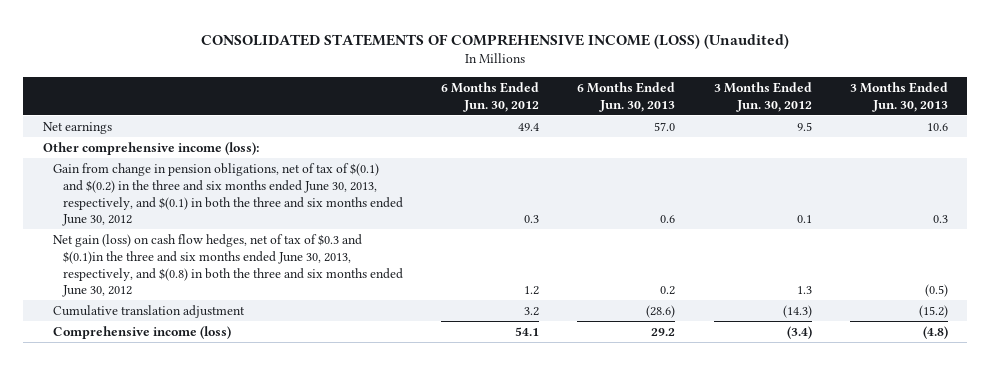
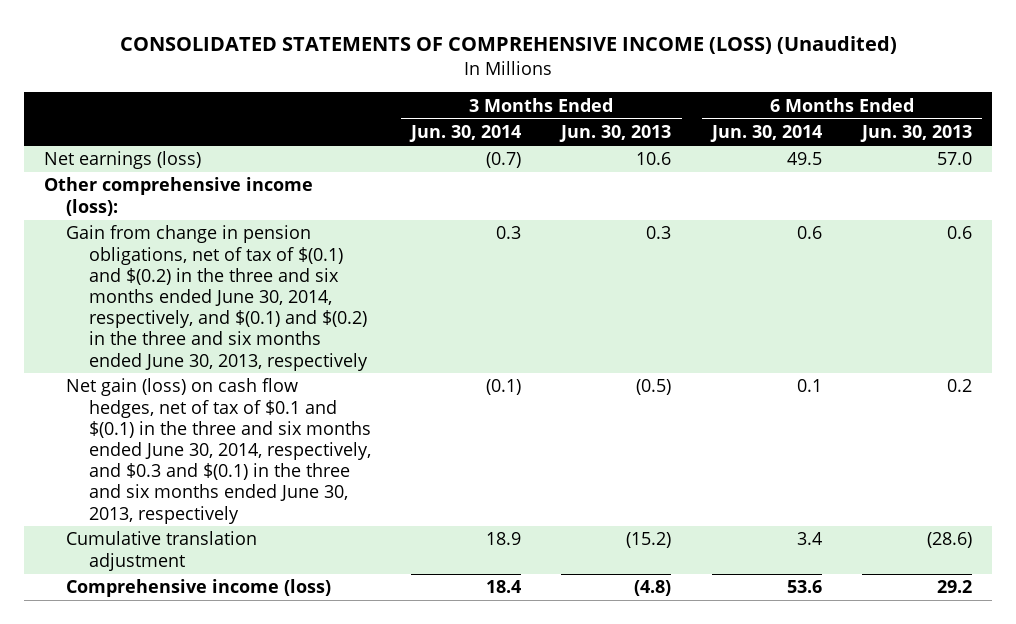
[440,81,539,112] 6 Months Ended Jun. 30, 2012 -> none
[713,81,812,112] 3 Months Ended Jun. 30, 2012 -> none
none -> [409,125,522,143] Jun. 30, 2014
none -> [709,125,822,143] Jun. 30, 2014
[42,121,112,134] Net earnings -> [44,151,202,170] Net earnings (loss)
[52,162,403,227] Gain from change in pension obligations, net of tax of $(0.1) and $(0.2) in the three and six months ended June 30, 2013, respectively, and $(0.1) in both the three and six months ended June 30, 2012 -> [66,225,368,371] Gain from change in pension obligations, net of tax of $(0.1) and $(0.2) in the three and six months ended June 30, 2014, respectively, and $(0.1) and $(0.2) in the three and six months ended June 30, 2013, respectively
[52,233,403,298] Net gain (loss) on cash flow hedges, net of tax of $0.3 and $(0.1)in the three and six months ended June 30, 2013, respectively, and $(0.8) in both the three and six months ended June 30, 2012 -> [66,378,371,524] Net gain (loss) on cash flow hedges, net of tax of $0.1 and $(0.1) in the three and six months ended June 30, 2014, respectively, and $0.3 and $(0.1) in the three and six months ended June 30, 2013, respectively

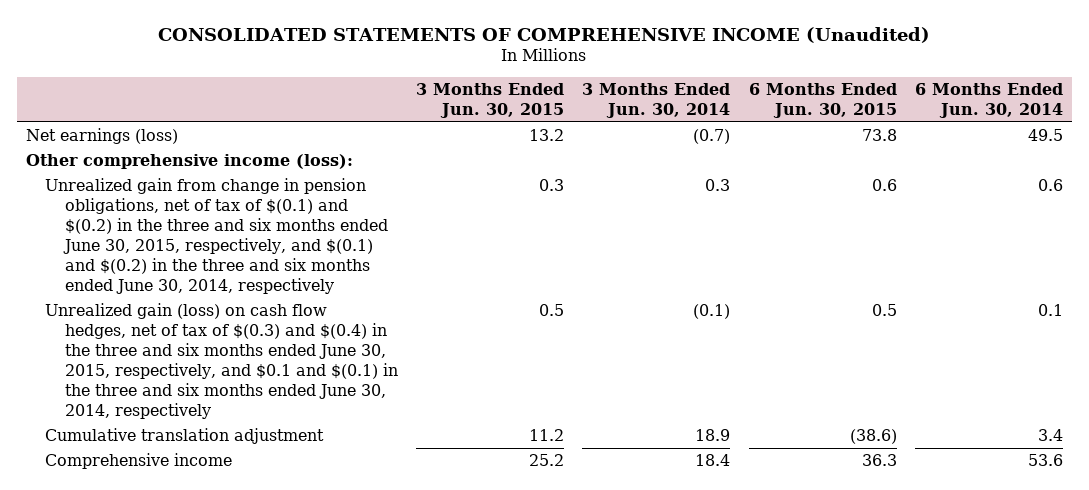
[120,36,898,55] CONSOLIDATED STATEMENTS OF COMPREHENSIVE INCOME (LOSS) (Unaudited) -> [158,26,931,43] CONSOLIDATED STATEMENTS OF COMPREHENSIVE INCOME (Unaudited)
[559,125,672,143] Jun. 30, 2013 -> none
[860,125,973,143] Jun. 30, 2013 -> none
none -> [416,83,565,119] 3 Months Ended Jun. 30, 2015
none -> [748,83,897,119] 6 Months Ended Jun. 30, 2015
[66,225,368,371] Gain from change in pension obligations, net of tax of $(0.1) and $(0.2) in the three and six months ended June 30, 2014, respectively, and $(0.1) and $(0.2) in the three and six months ended June 30, 2013, respectively -> [45,178,388,294] Unrealized gain from change in pension obligations, net of tax of $(0.1) and $(0.2) in the three and six months ended June 30, 2015, respectively, and $(0.1) and $(0.2) in the three and six months ended June 30, 2014, respectively
[66,378,371,524] Net gain (loss) on cash flow hedges, net of tax of $0.1 and $(0.1) in the three and six months ended June 30, 2014, respectively, and $0.3 and $(0.1) in the three and six months ended June 30, 2013, respectively -> [45,303,398,419] Unrealized gain (loss) on cash flow hedges, net of tax of $(0.3) and $(0.4) in the three and six months ended June 30, 2015, respectively, and $0.1 and $(0.1) in the three and six months ended June 30, 2014, respectively
[66,579,332,598] Comprehensive income (loss) -> [45,453,233,470] Comprehensive income

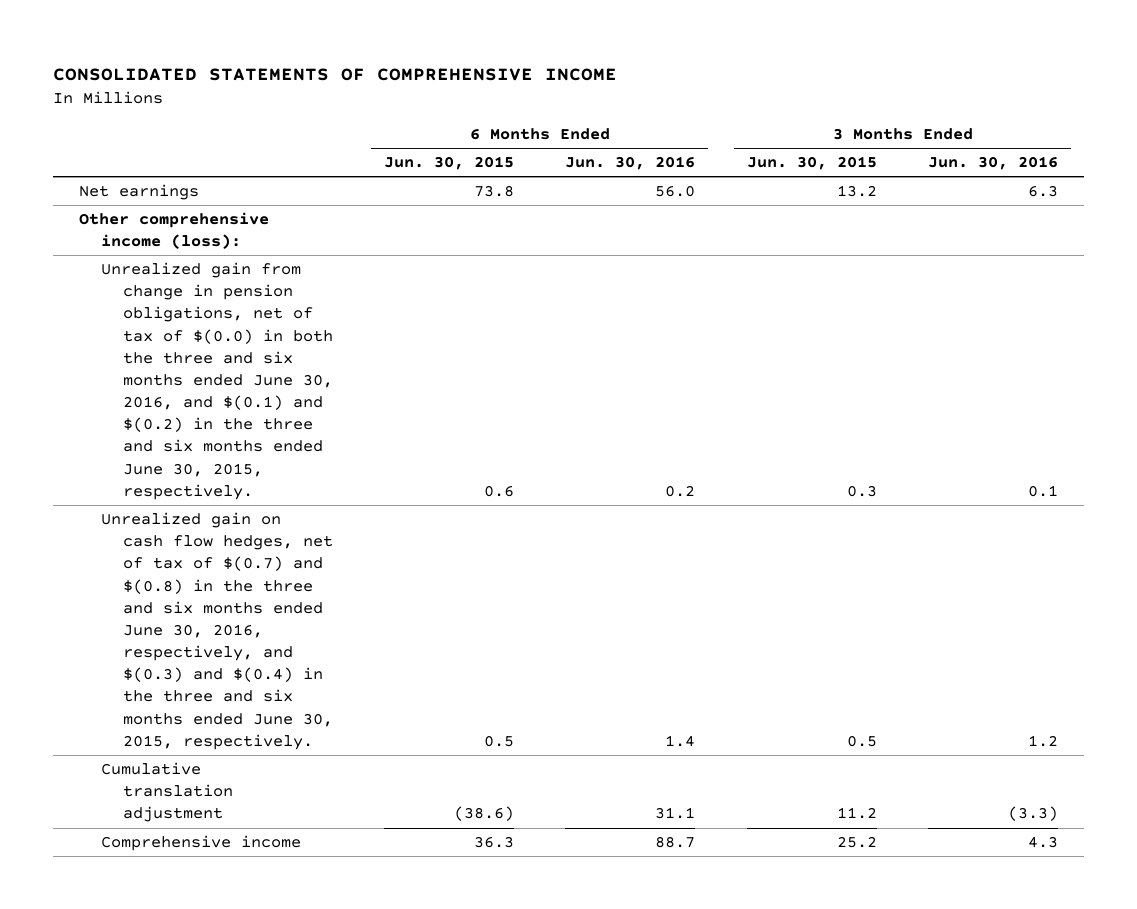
[158,26,931,43] CONSOLIDATED STATEMENTS OF COMPREHENSIVE INCOME (Unaudited) -> [52,67,617,81] CONSOLIDATED STATEMENTS OF COMPREHENSIVE INCOME
[582,83,731,119] 3 Months Ended Jun. 30, 2014 -> none
[915,83,1064,119] 6 Months Ended Jun. 30, 2014 -> none
none -> [565,156,696,171] Jun. 30, 2016
none -> [928,156,1059,171] Jun. 30, 2016
[25,128,178,145] Net earnings (loss) -> [78,184,199,201] Net earnings
[45,178,388,294] Unrealized gain from change in pension obligations, net of tax of $(0.1) and $(0.2) in the three and six months ended June 30, 2015, respectively, and $(0.1) and $(0.2) in the three and six months ended June 30, 2014, respectively -> [100,262,333,500] Unrealized gain from change in pension obligations, net of tax of $(0.0) in both the three and six months ended June 30, 2016, and $(0.1) and $(0.2) in the three and six months ended June 30, 2015, respectively.
[45,303,398,419] Unrealized gain (loss) on cash flow hedges, net of tax of $(0.3) and $(0.4) in the three and six months ended June 30, 2015, respectively, and $0.1 and $(0.1) in the three and six months ended June 30, 2014, respectively -> [100,512,333,750] Unrealized gain on cash flow hedges, net of tax of $(0.7) and $(0.8) in the three and six months ended June 30, 2016, respectively, and $(0.3) and $(0.4) in the three and six months ended June 30, 2015, respectively.

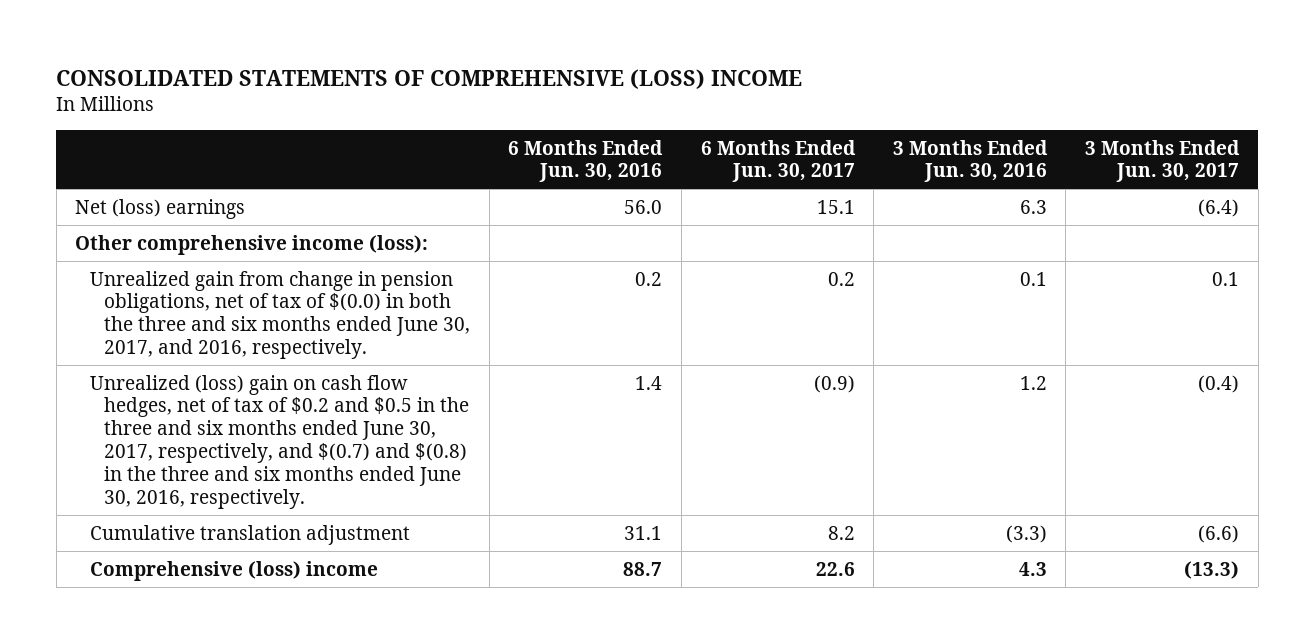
[52,67,617,81] CONSOLIDATED STATEMENTS OF COMPREHENSIVE INCOME -> [56,68,803,89] CONSOLIDATED STATEMENTS OF COMPREHENSIVE (LOSS) INCOME
[383,156,514,171] Jun. 30, 2015 -> none
[746,156,877,171] Jun. 30, 2015 -> none
none -> [700,139,856,183] 6 Months Ended Jun. 30, 2017
none -> [1085,139,1241,183] 3 Months Ended Jun. 30, 2017
[78,184,199,201] Net earnings -> [75,198,246,219] Net (loss) earnings
[100,262,333,500] Unrealized gain from change in pension obligations, net of tax of $(0.0) in both the three and six months ended June 30, 2016, and $(0.1) and $(0.2) in the three and six months ended June 30, 2015, respectively. -> [89,270,471,360] Unrealized gain from change in pension obligations, net of tax of $(0.0) in both the three and six months ended June 30, 2017, and 2016, respectively.
[100,512,333,750] Unrealized gain on cash flow hedges, net of tax of $(0.7) and $(0.8) in the three and six months ended June 30, 2016, respectively, and $(0.3) and $(0.4) in the three and six months ended June 30, 2015, respectively. -> [89,374,470,509] Unrealized (loss) gain on cash flow hedges, net of tax of $0.2 and $0.5 in the three and six months ended June 30, 2017, respectively, and $(0.7) and $(0.8) in the three and six months ended June 30, 2016, respectively.
[100,835,301,852] Comprehensive income -> [89,560,378,581] Comprehensive (loss) income

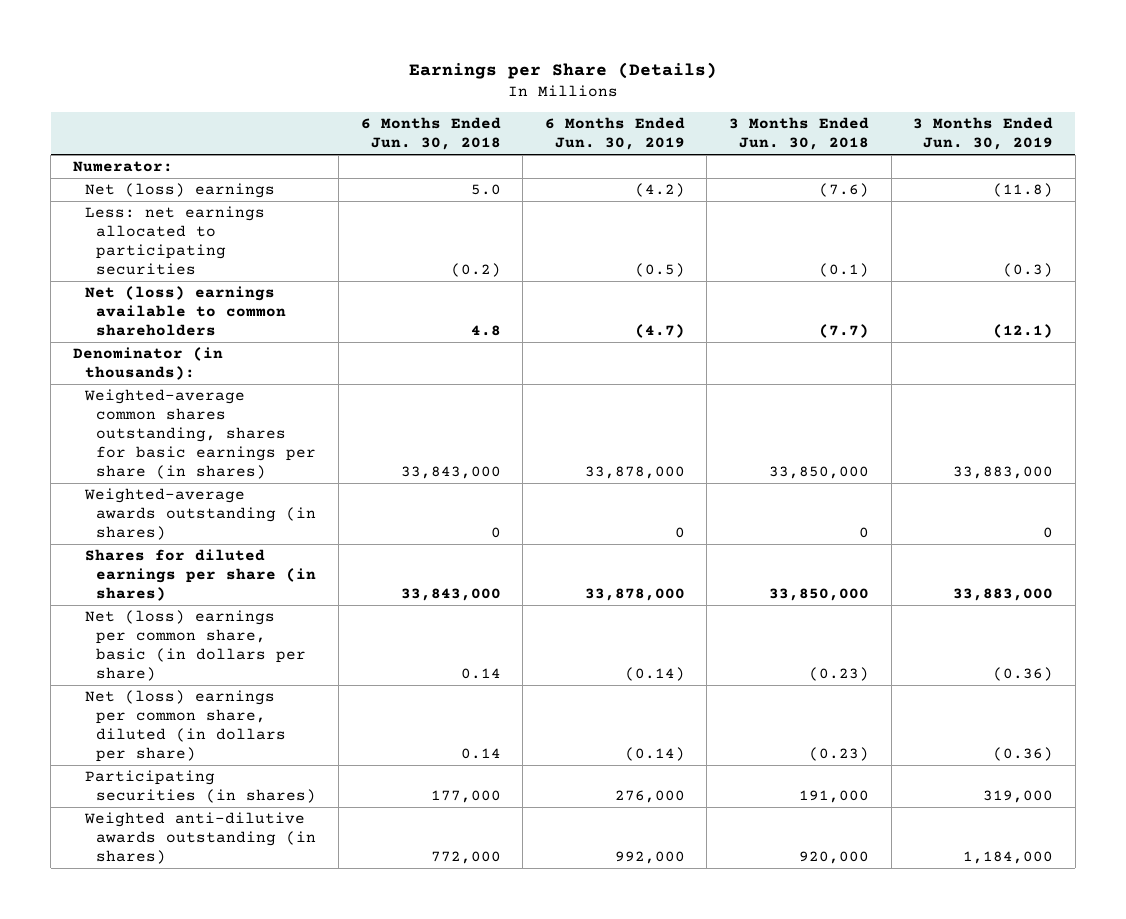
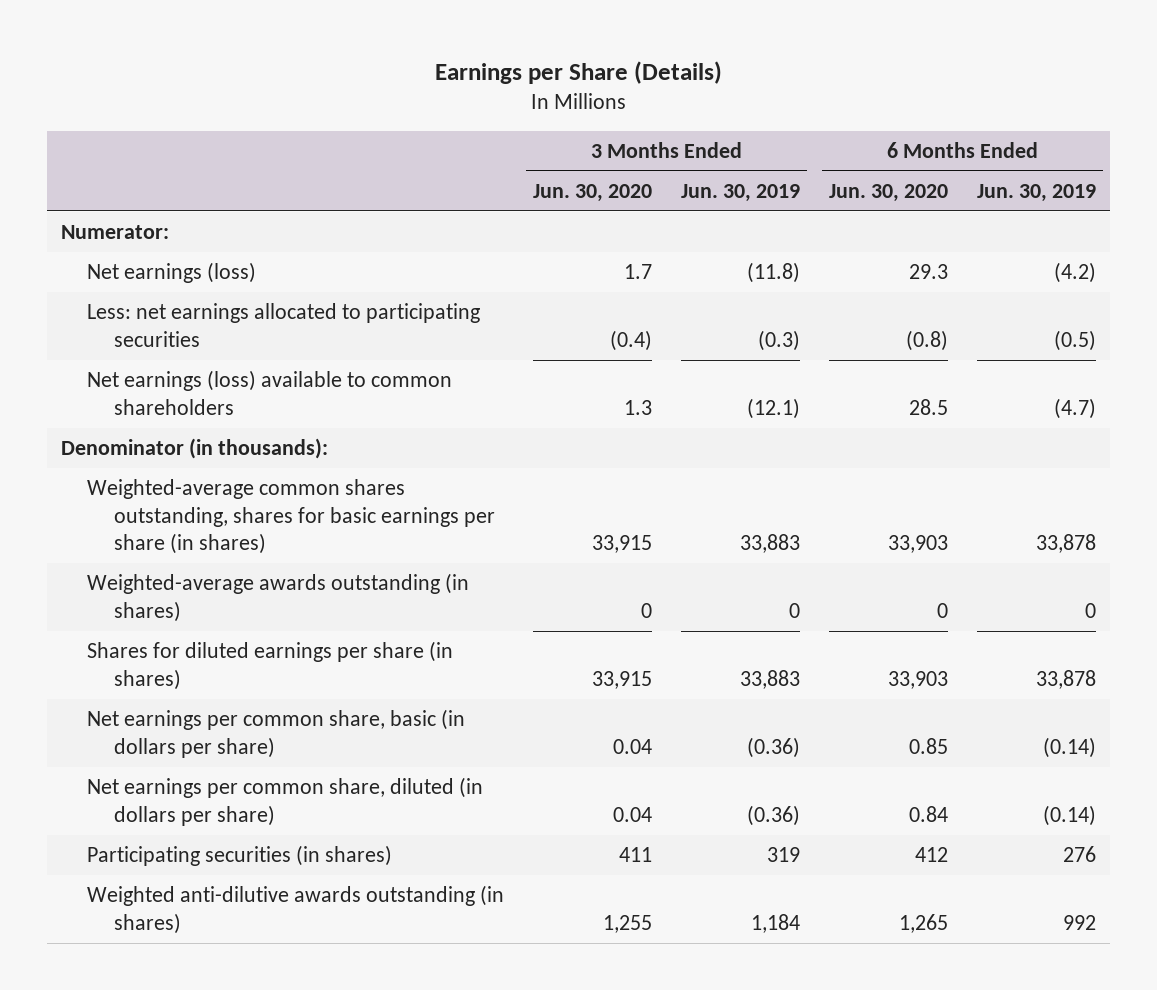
[360,117,501,151] 6 Months Ended Jun. 30, 2018 -> none
[728,117,869,151] 3 Months Ended Jun. 30, 2018 -> none
none -> [533,183,653,202] Jun. 30, 2020
none -> [829,183,949,202] Jun. 30, 2020
[84,183,275,199] Net (loss) earnings -> [87,261,257,283] Net earnings (loss)
[84,286,287,337] Net (loss) earnings available to common shareholders -> [87,369,453,415] Net earnings (loss) available to common shareholders
[584,466,685,480] 33,878,000 -> [1036,534,1097,554] 33,878
[953,466,1054,480] 33,883,000 -> [740,534,801,554] 33,883
[584,588,685,602] 33,878,000 -> [1036,669,1097,689] 33,878
[953,588,1054,602] 33,883,000 -> [740,669,801,689] 33,883
[84,610,307,682] Net (loss) earnings per common share, basic (in dollars per share) -> [87,708,466,758] Net earnings per common share, basic (in dollars per share)
[84,690,287,763] Net (loss) earnings per common share, diluted (in dollars per share) -> [87,776,484,826] Net earnings per common share, diluted (in dollars per share)
[614,790,685,804] 276,000 -> [1063,845,1097,862] 276
[983,790,1054,804] 319,000 -> [767,846,801,862] 319
[614,851,685,865] 992,000 -> [1063,914,1097,930] 992
[963,851,1054,865] 1,184,000 -> [751,913,801,933] 1,184

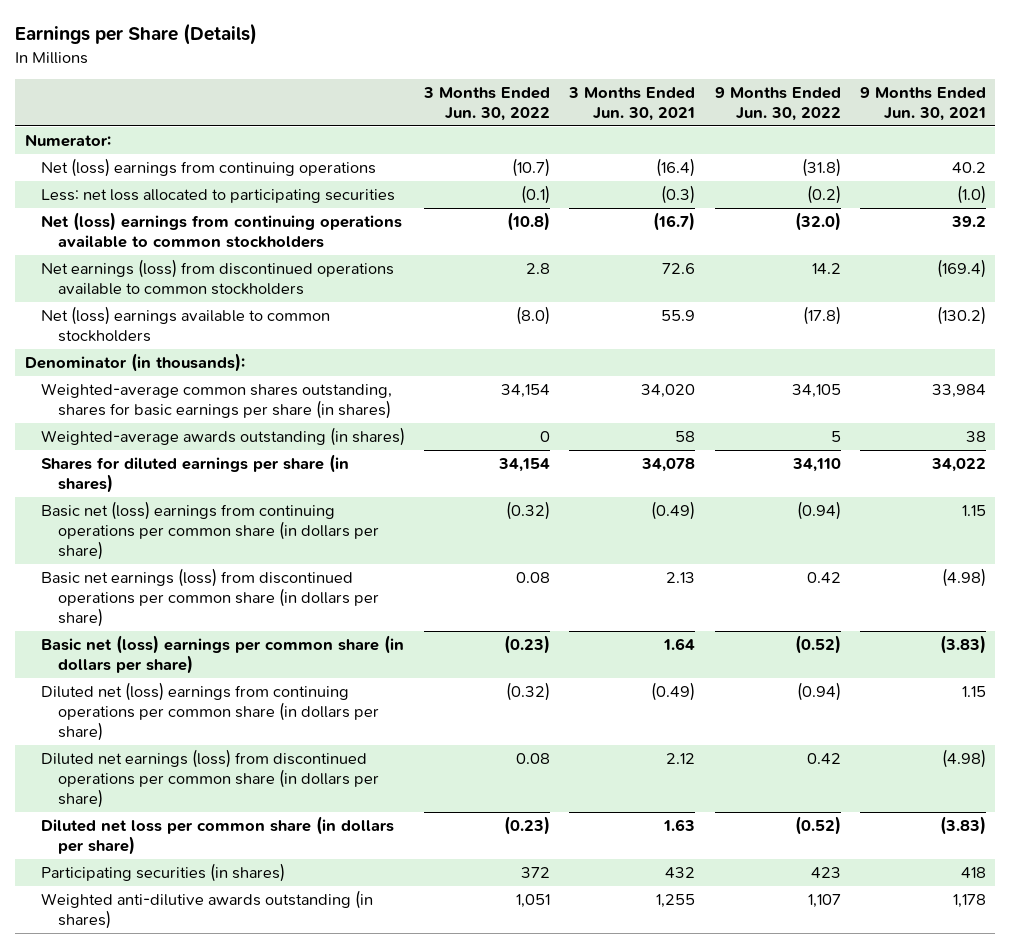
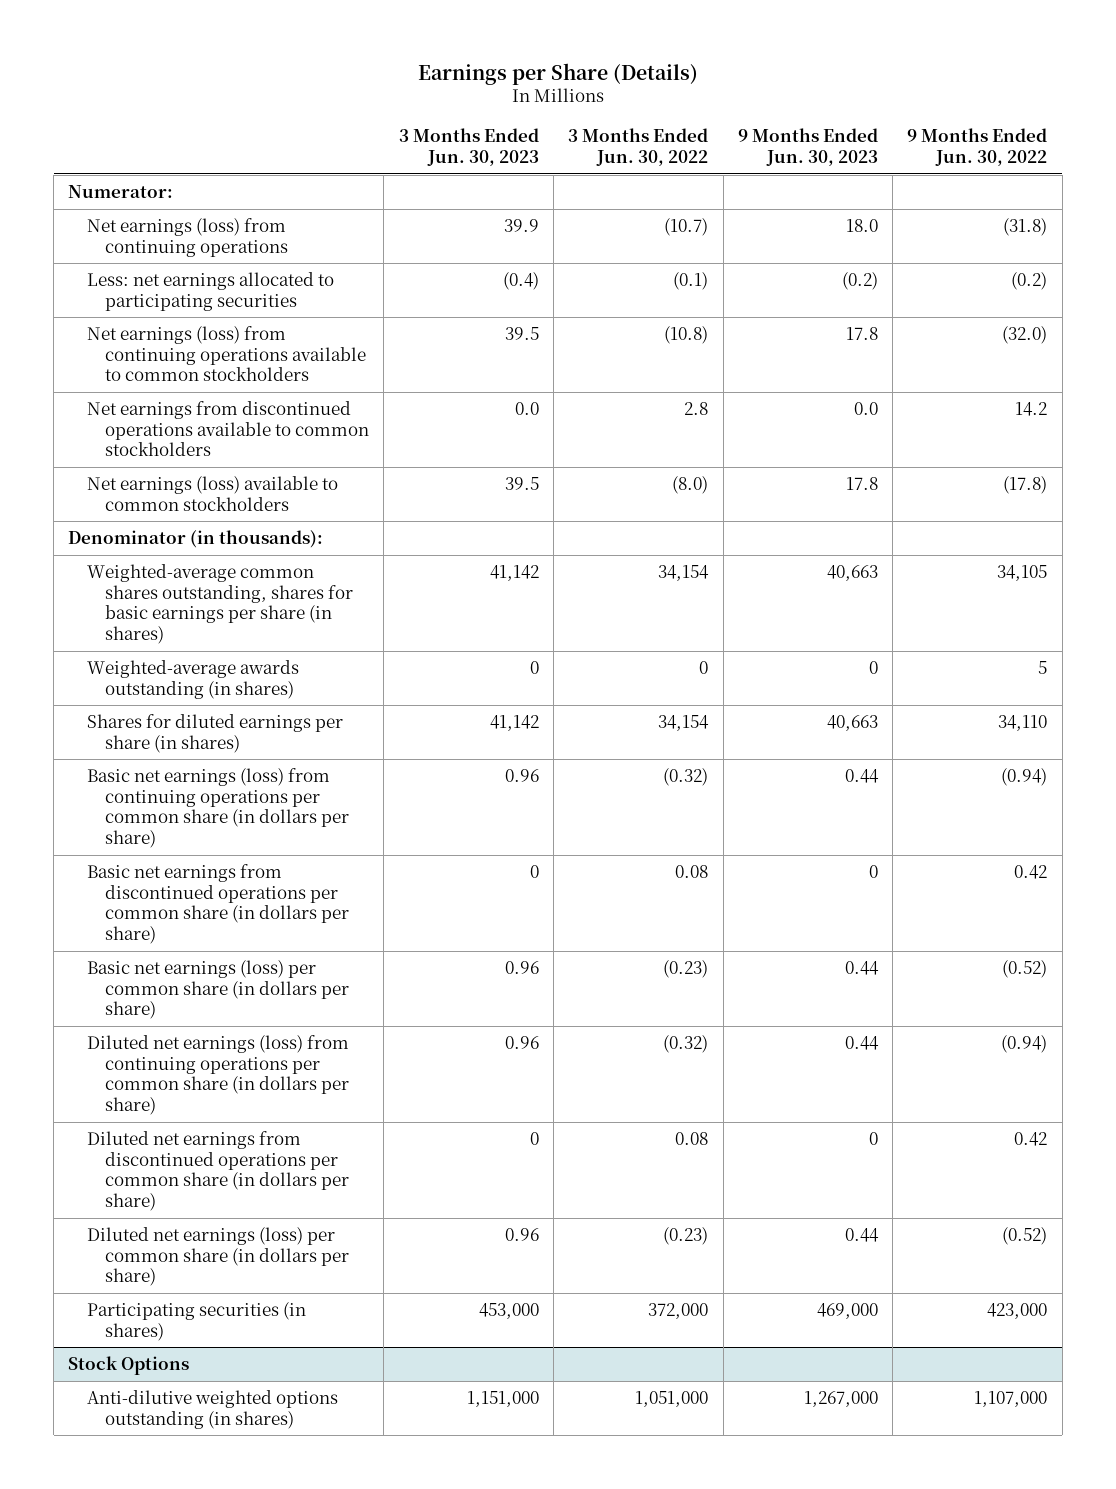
[568,86,696,121] 3 Months Ended Jun. 30, 2021 -> none
[859,86,986,121] 9 Months Ended Jun. 30, 2021 -> none
none -> [398,128,539,166] 3 Months Ended Jun. 30, 2023
none -> [737,128,878,166] 9 Months Ended Jun. 30, 2023
[41,157,377,177] Net (loss) earnings from continuing operations -> [86,217,289,257] Net earnings (loss) from continuing operations
[41,188,396,203] Less: net loss allocated to participating securities -> [86,271,334,311] Less: net earnings allocated to participating securities
[41,211,403,248] Net (loss) earnings from continuing operations available to common stockholders -> [86,325,367,382] Net earnings (loss) from continuing operations available to common stockholders
[41,258,395,295] Net earnings (loss) from discontinued operations available to common stockholders -> [86,400,370,457] Net earnings from discontinued operations available to common stockholders
[41,305,331,342] Net (loss) earnings available to common stockholders -> [86,475,338,511] Net earnings (loss) available to common stockholders
[41,500,379,560] Basic net (loss) earnings from continuing operations per common share (in dollars per share) -> [86,767,350,848] Basic net earnings (loss) from continuing operations per common share (in dollars per share)
[41,567,379,627] Basic net earnings (loss) from discontinued operations per common share (in dollars per share) -> [86,863,350,944] Basic net earnings from discontinued operations per common share (in dollars per share)
[41,634,405,674] Basic net (loss) earnings per common share (in dollars per share) -> [86,959,350,1020] Basic net earnings (loss) per common share (in dollars per share)
[41,681,379,741] Diluted net (loss) earnings from continuing operations per common share (in dollars per share) -> [86,1034,350,1115] Diluted net earnings (loss) from continuing operations per common share (in dollars per share)
[41,748,379,808] Diluted net earnings (loss) from discontinued operations per common share (in dollars per share) -> [86,1130,350,1211] Diluted net earnings from discontinued operations per common share (in dollars per share)
[41,815,395,855] Diluted net loss per common share (in dollars per share) -> [86,1226,350,1287] Diluted net earnings (loss) per common share (in dollars per share)
[521,866,551,878] 372 -> [648,1302,709,1319] 372,000
[810,866,841,878] 423 -> [987,1302,1048,1319] 423,000
none -> [68,1355,190,1375] Stock Options
[41,889,374,929] Weighted anti-dilutive awards outstanding (in shares) -> [86,1389,338,1429] Anti-dilutive weighted options outstanding (in shares)
[516,893,551,908] 1,051 -> [635,1390,709,1407] 1,051,000
[807,893,841,908] 1,107 -> [974,1390,1048,1407] 1,107,000

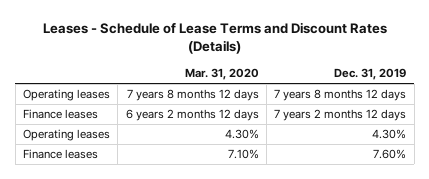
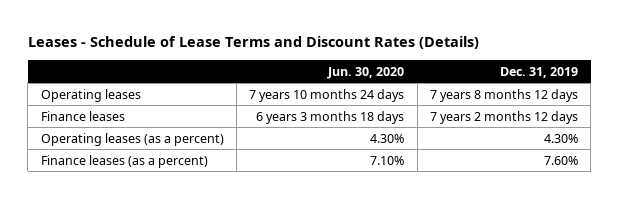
[184,67,259,80] Mar. 31, 2020 -> none
none -> [327,66,405,79] Jun. 30, 2020
[22,129,110,142] Operating leases -> [40,132,224,146] Operating leases (as a percent)
[22,149,98,160] Finance leases -> [40,154,208,168] Finance leases (as a percent)

